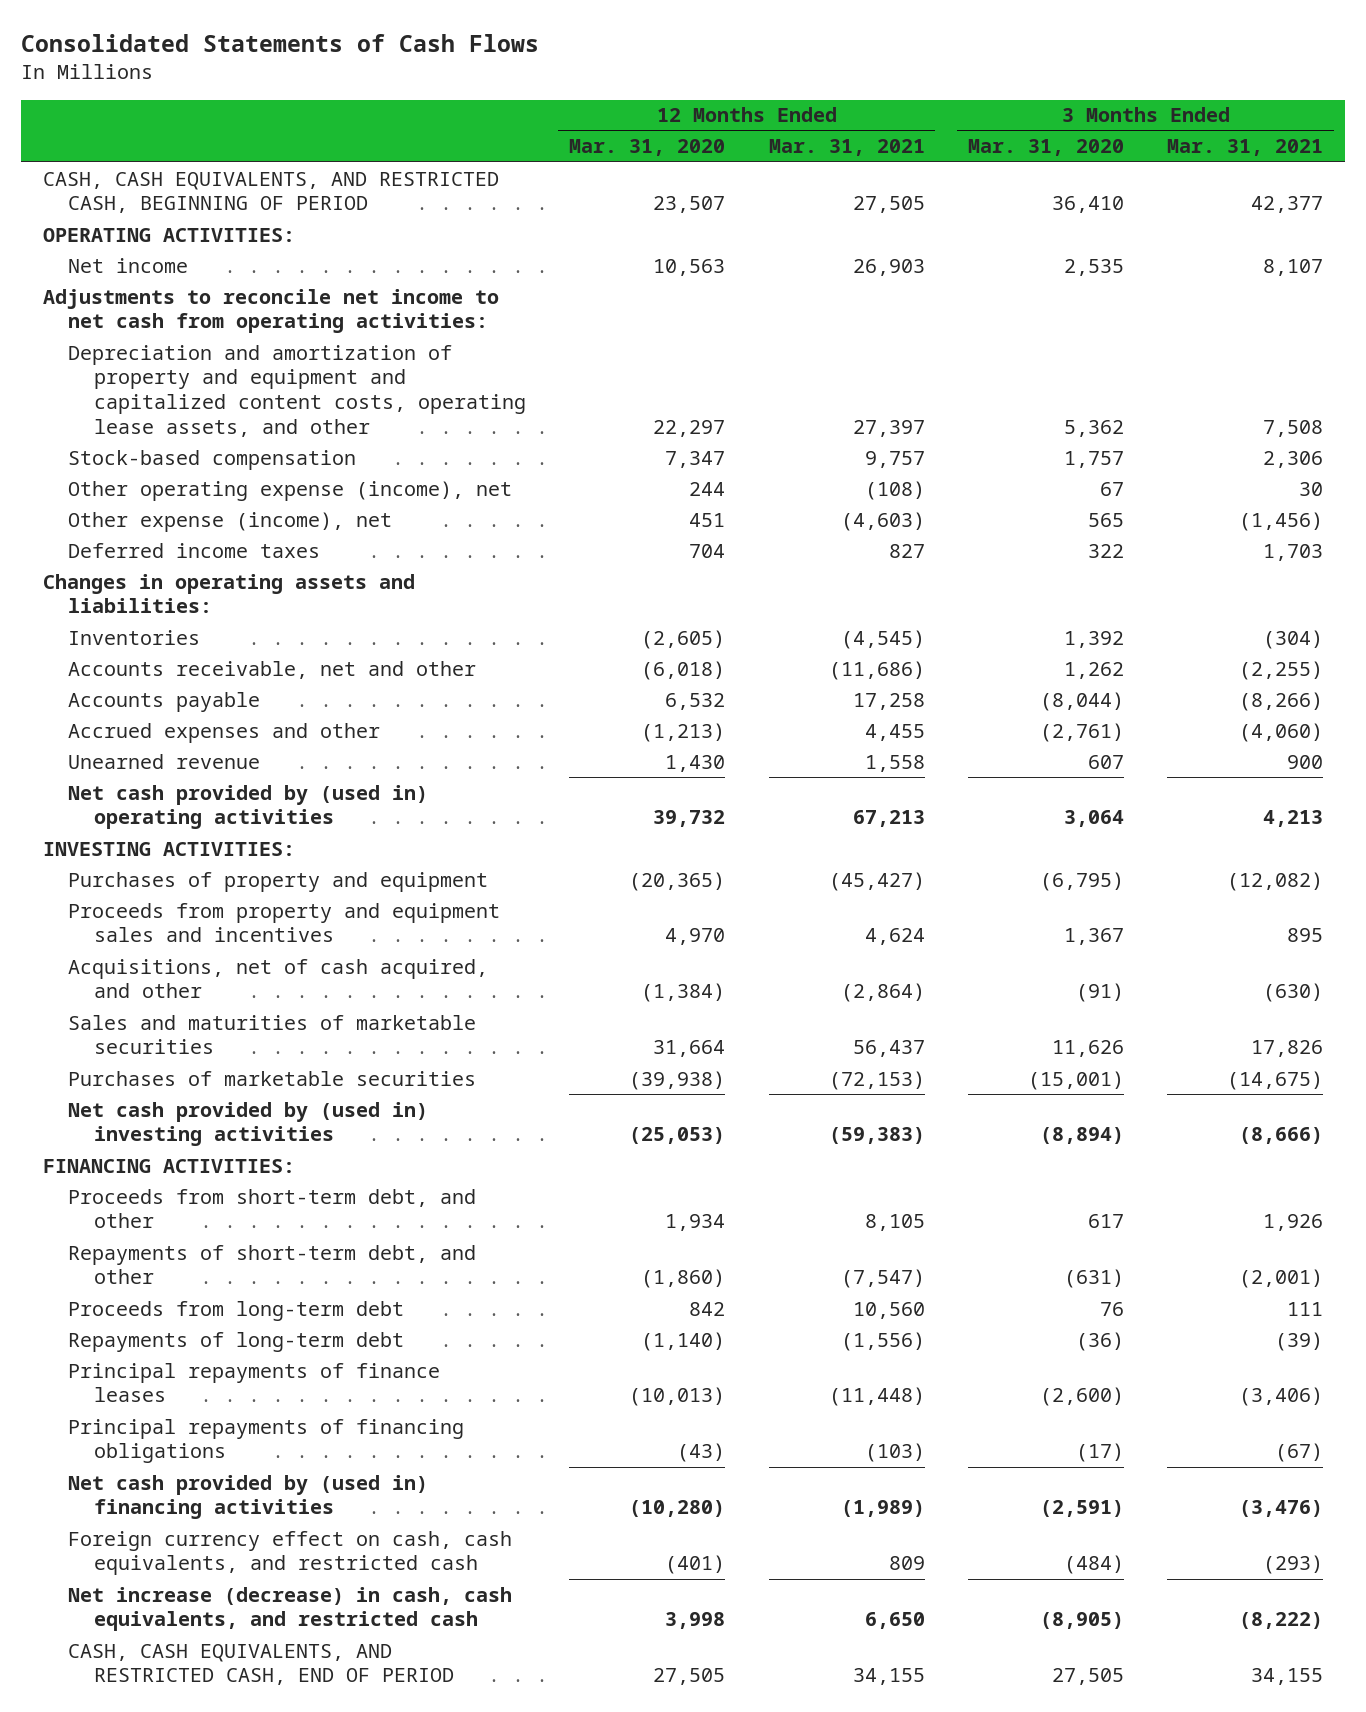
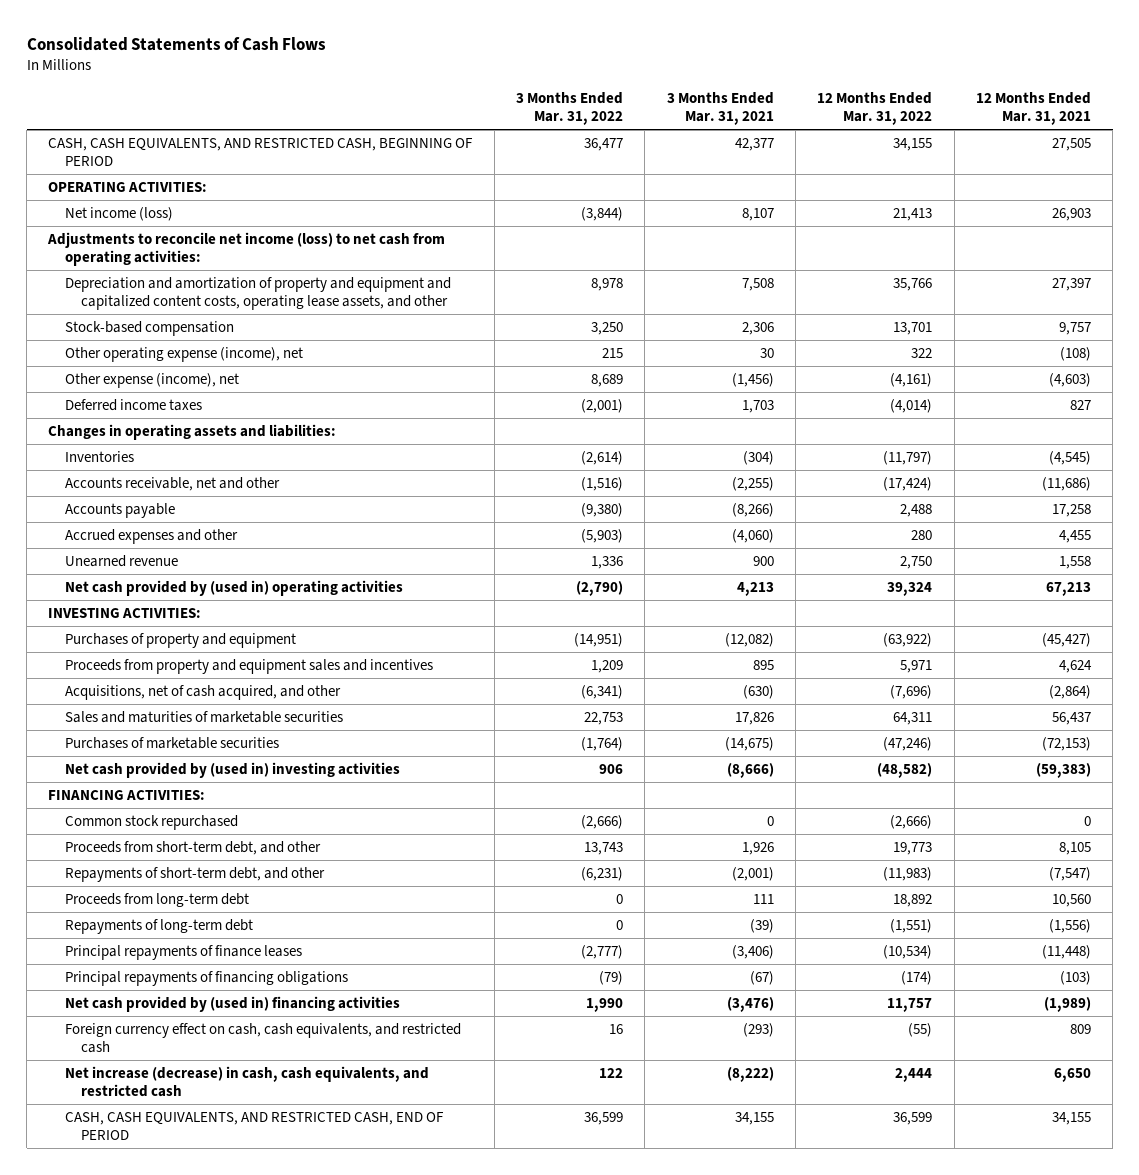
[569,139,726,157] Mar. 31, 2020 -> none
[967,139,1124,157] Mar. 31, 2020 -> none
none -> [515,91,623,125] 3 Months Ended Mar. 31, 2022
none -> [817,91,933,125] 12 Months Ended Mar. 31, 2022
[68,257,189,273] Net income -> [64,207,173,222] Net income (loss)
[42,288,499,334] Adjustments to reconcile net income to net cash from operating activities: -> [47,232,446,267] Adjustments to reconcile net income (loss) to net cash from operating activities:
none -> [64,815,238,831] Common stock repurchased

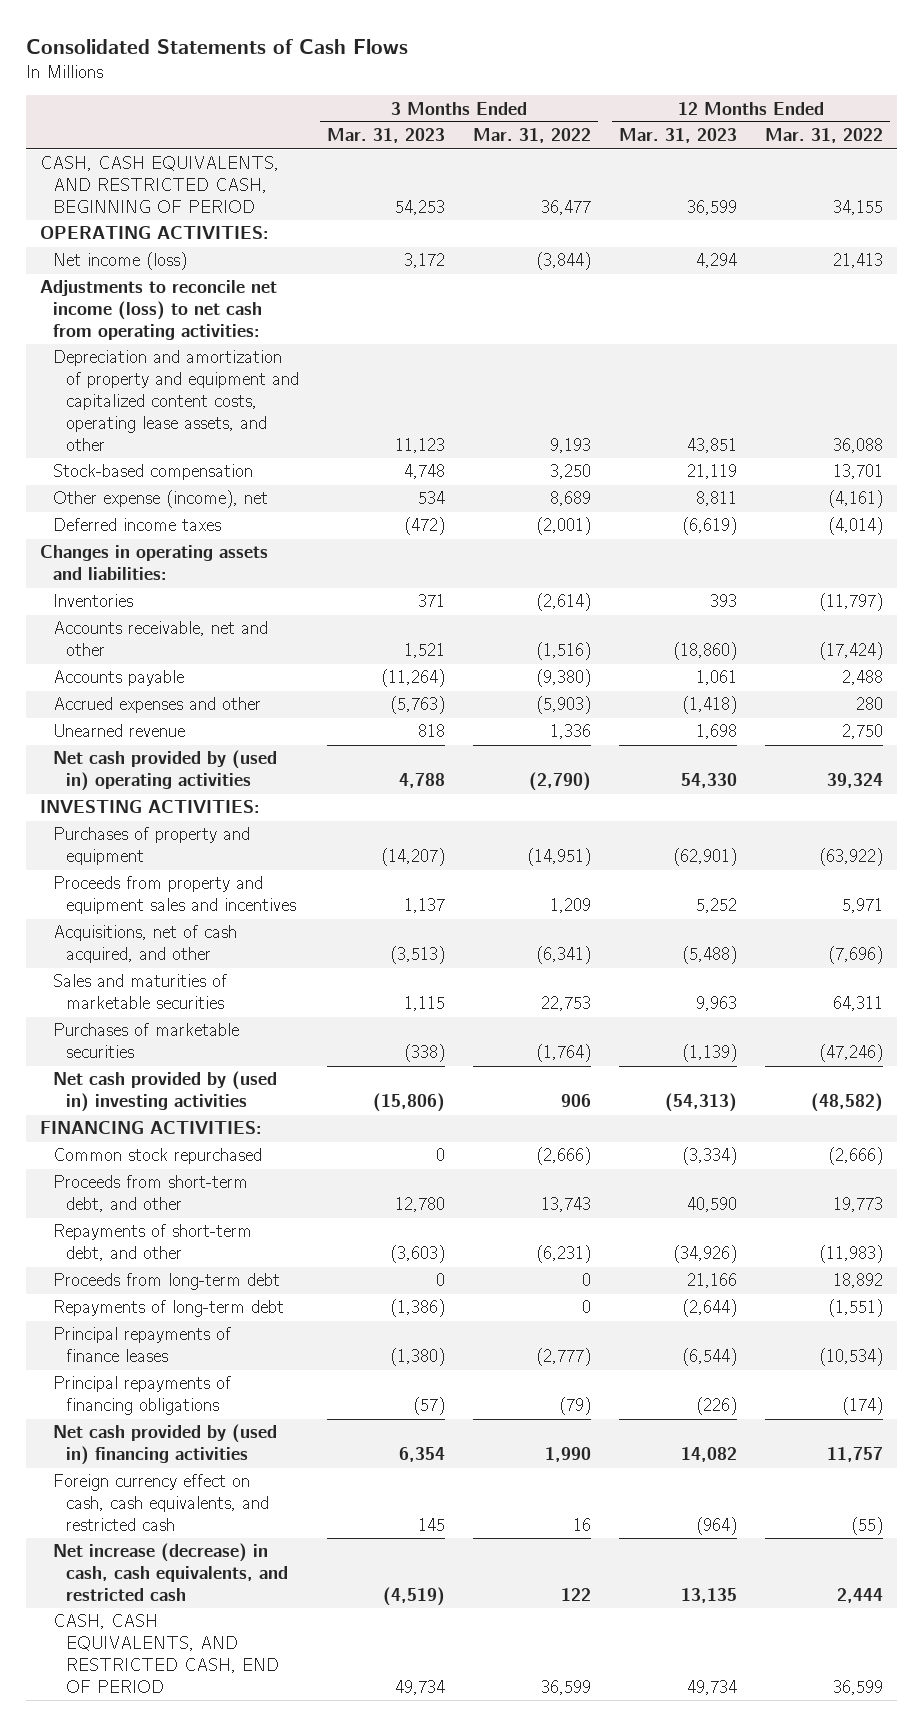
[666,91,774,125] 3 Months Ended Mar. 31, 2021 -> none
[975,91,1091,125] 12 Months Ended Mar. 31, 2021 -> none
none -> [326,128,445,144] Mar. 31, 2023
none -> [618,128,737,144] Mar. 31, 2023
[590,278,623,292] 8,978 -> [549,437,591,453] 9,193
[893,278,933,292] 35,766 -> [832,437,883,453] 36,088
[64,347,303,363] Other operating expense (income), net -> none

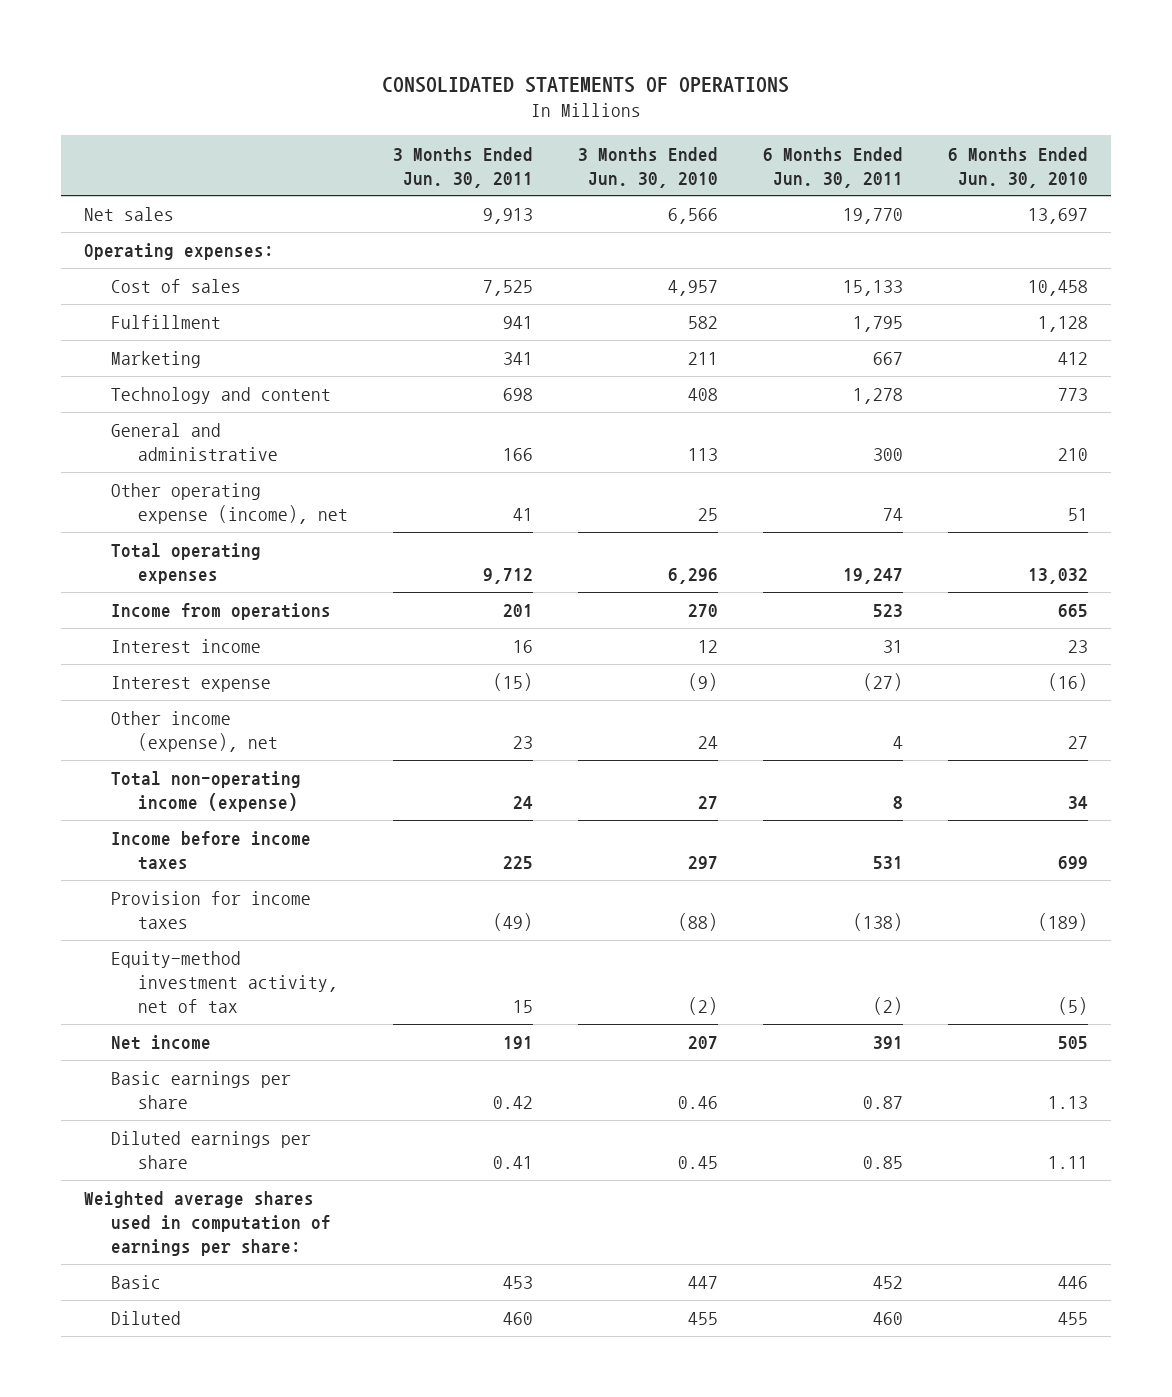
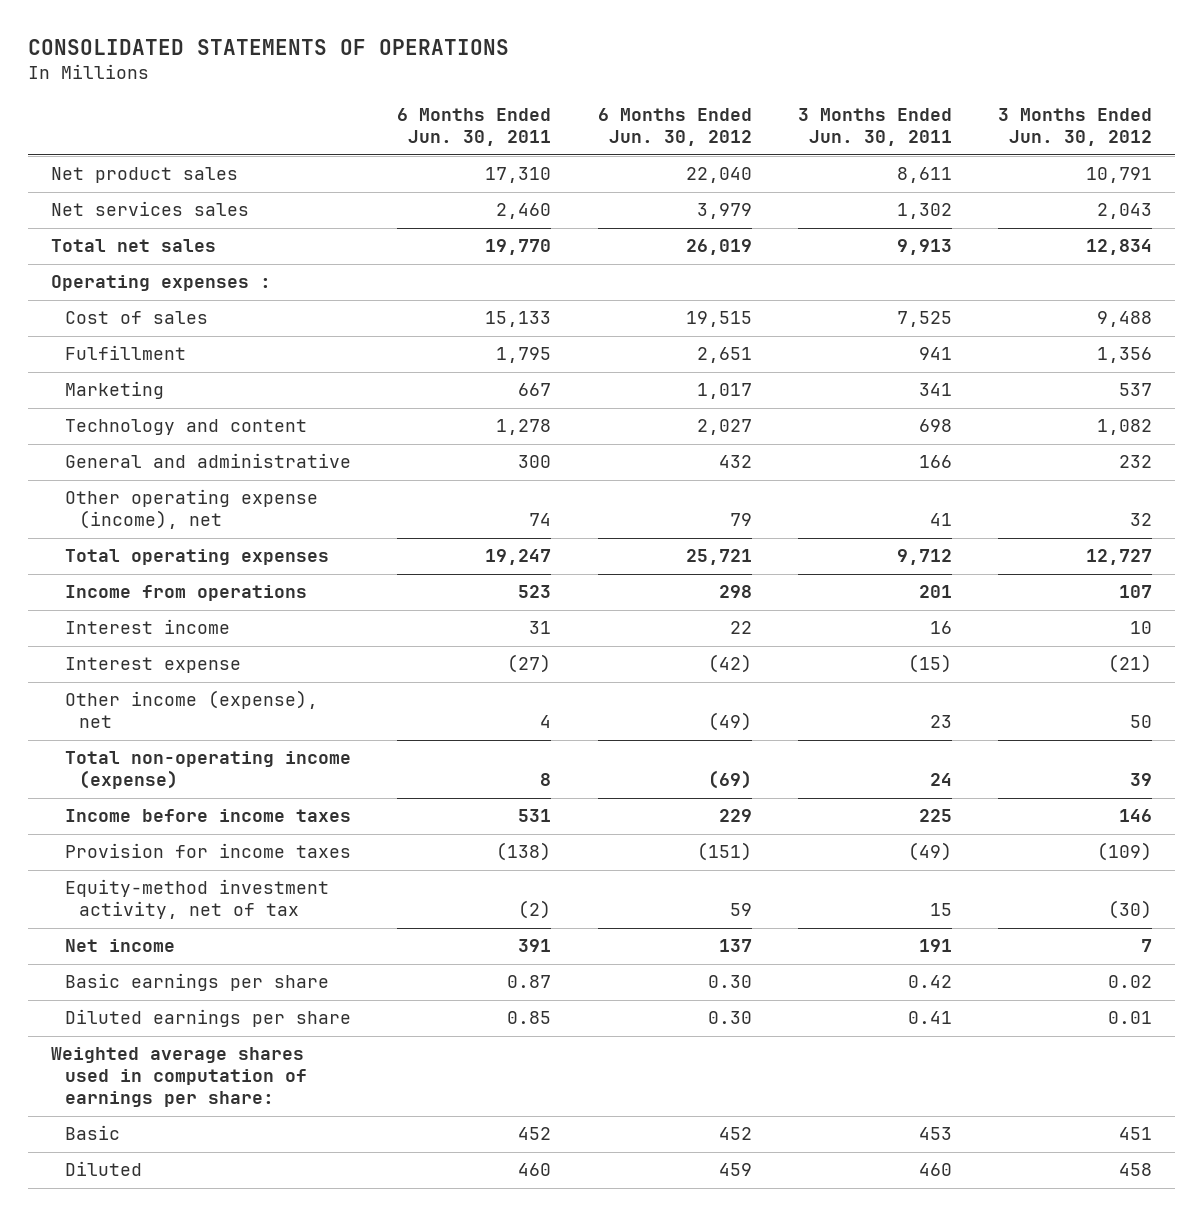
[578,146,719,188] 3 Months Ended Jun. 30, 2010 -> none
[948,146,1089,188] 6 Months Ended Jun. 30, 2010 -> none
none -> [597,108,752,147] 6 Months Ended Jun. 30, 2012
none -> [998,108,1153,147] 3 Months Ended Jun. 30, 2012
none -> [50,167,238,184] Net product sales
none -> [50,201,249,217] Net services sales
[83,207,174,222] Net sales -> [50,239,216,253] Total net sales
[83,243,274,261] Operating expenses: -> [50,275,271,292] Operating expenses :

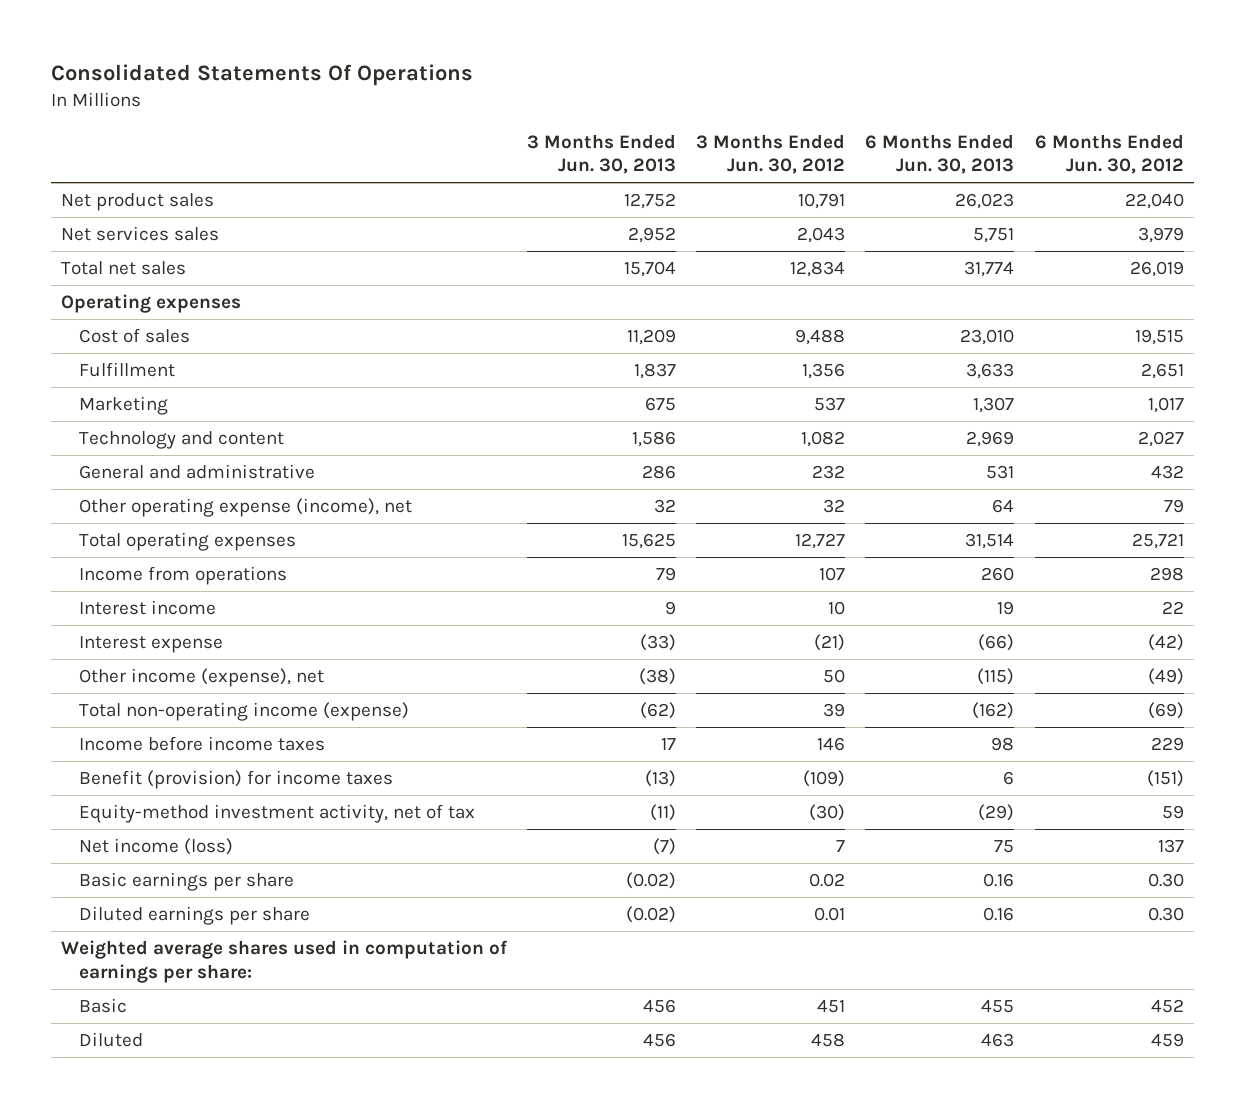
[27,39,509,56] CONSOLIDATED STATEMENTS OF OPERATIONS -> [50,64,473,87] Consolidated Statements Of Operations
[397,108,552,147] 6 Months Ended Jun. 30, 2011 -> none
[797,108,952,147] 3 Months Ended Jun. 30, 2011 -> none
none -> [527,133,677,175] 3 Months Ended Jun. 30, 2013
none -> [865,133,1015,175] 6 Months Ended Jun. 30, 2013
[50,275,271,292] Operating expenses : -> [60,293,241,313] Operating expenses
[65,843,352,859] Provision for income taxes -> [79,769,394,789] Benefit (provision) for income taxes
[65,939,176,953] Net income -> [79,837,234,855] Net income (loss)

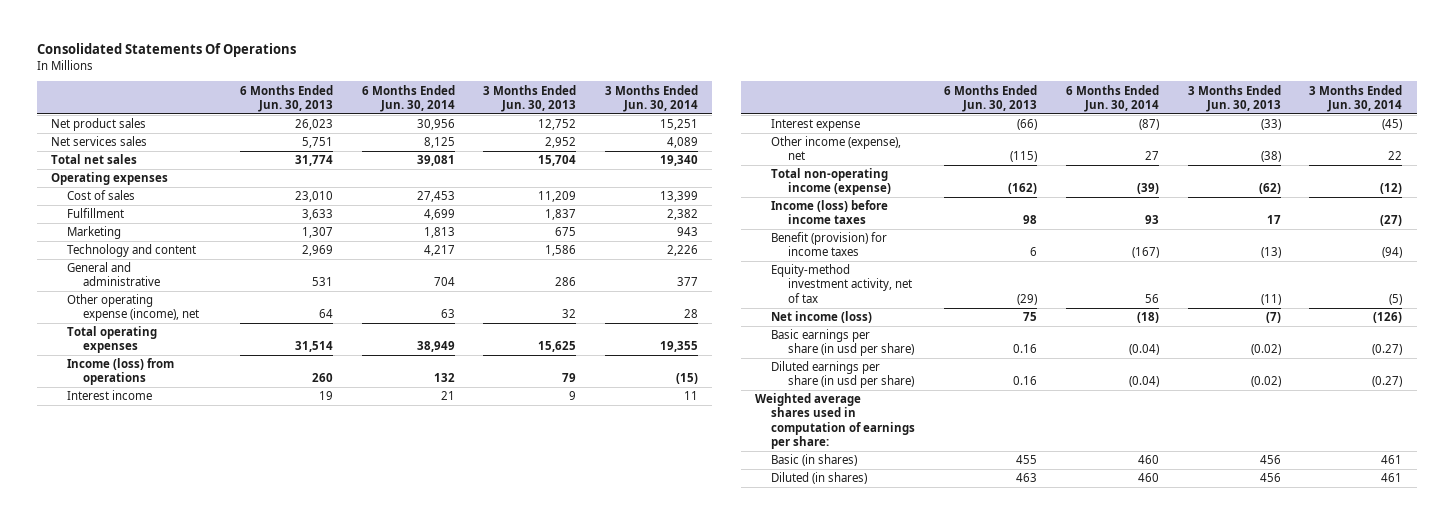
[696,133,846,175] 3 Months Ended Jun. 30, 2012 -> none
[1034,133,1184,175] 6 Months Ended Jun. 30, 2012 -> none
none -> [361,84,455,112] 6 Months Ended Jun. 30, 2014
none -> [605,84,699,112] 3 Months Ended Jun. 30, 2014
[79,565,288,585] Income from operations -> [67,358,175,386] Income (loss) from operations
[79,735,326,751] Income before income taxes -> [771,200,889,225] Income (loss) before income taxes
[79,871,295,891] Basic earnings per share -> [771,329,914,357] Basic earnings per share (in usd per share)
[79,905,311,925] Diluted earnings per share -> [771,361,914,389] Diluted earnings per share (in usd per share)
[79,997,128,1013] Basic -> [771,454,858,467] Basic (in shares)
[79,1031,144,1047] Diluted -> [771,472,868,485] Diluted (in shares)

